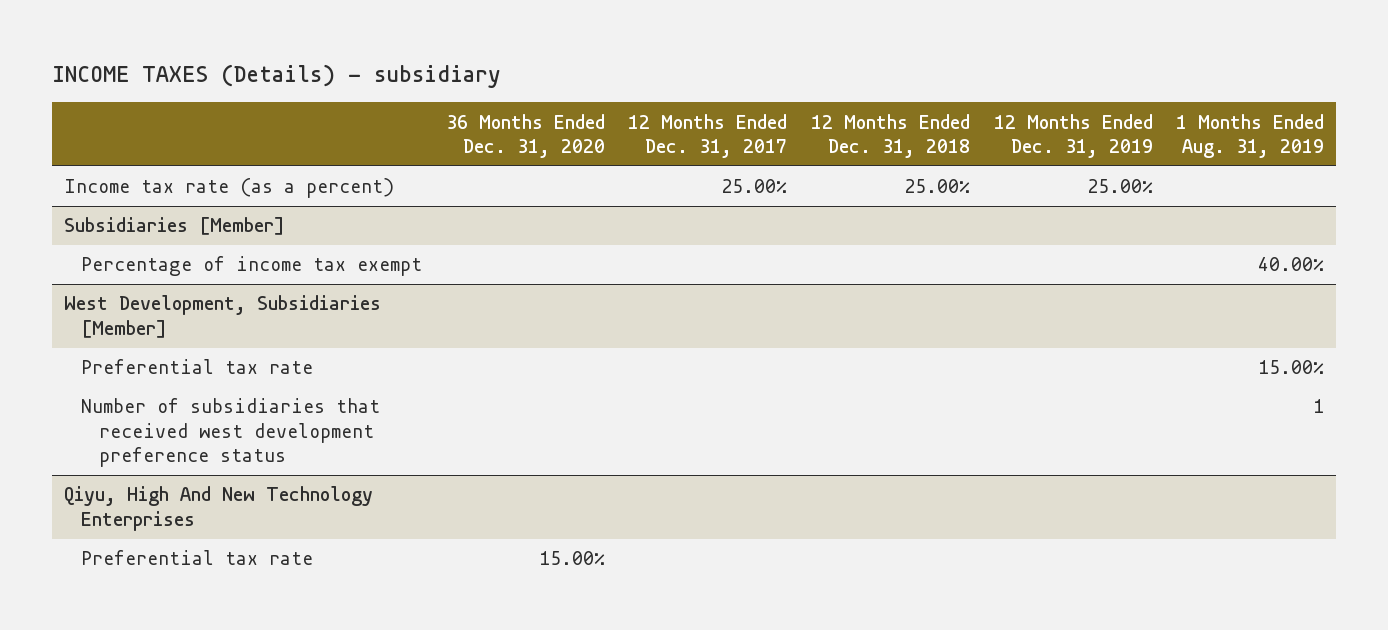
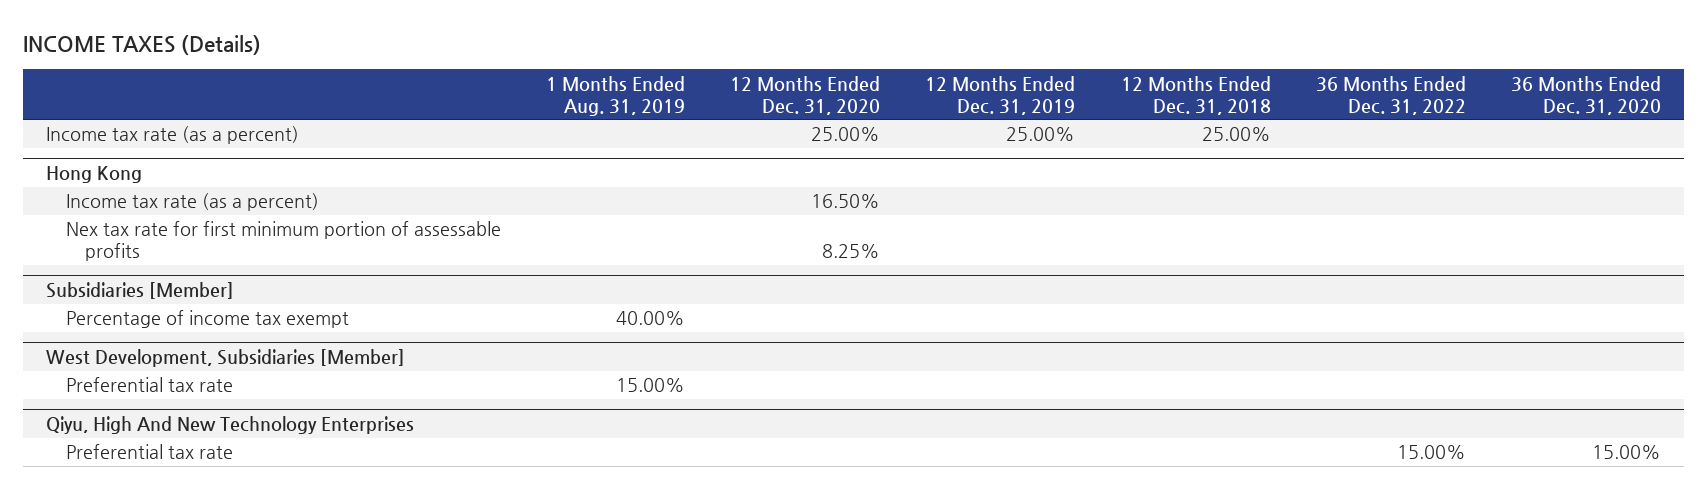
[51,64,501,89] INCOME TAXES (Details) - subsidiary -> [23,35,262,56] INCOME TAXES (Details)
[628,113,788,159] 12 Months Ended Dec. 31, 2017 -> none
none -> [730,75,881,115] 12 Months Ended Dec. 31, 2020
none -> [1316,75,1467,115] 36 Months Ended Dec. 31, 2022
none -> [46,166,143,184] Hong Kong
none -> [65,193,319,212] Income tax rate (as a percent)
none -> [65,221,501,262] Nex tax rate for first minimum portion of assessable profits
[81,398,381,468] Number of subsidiaries that received west development preference status -> none

